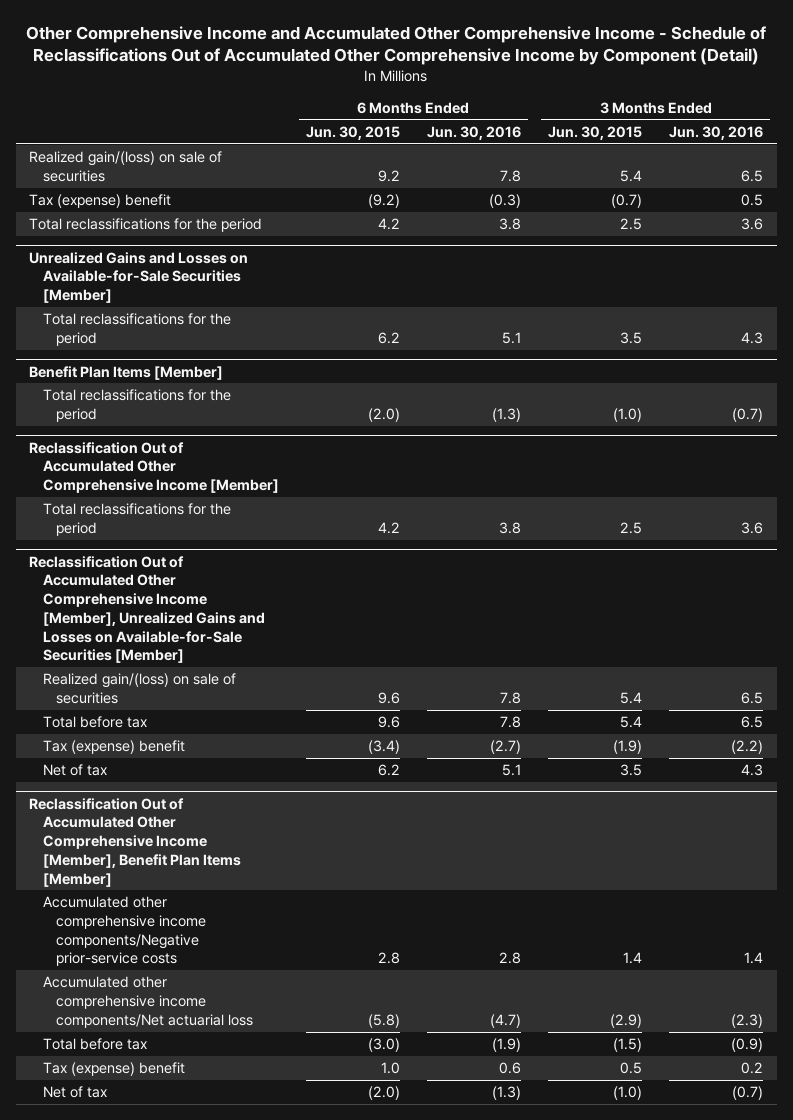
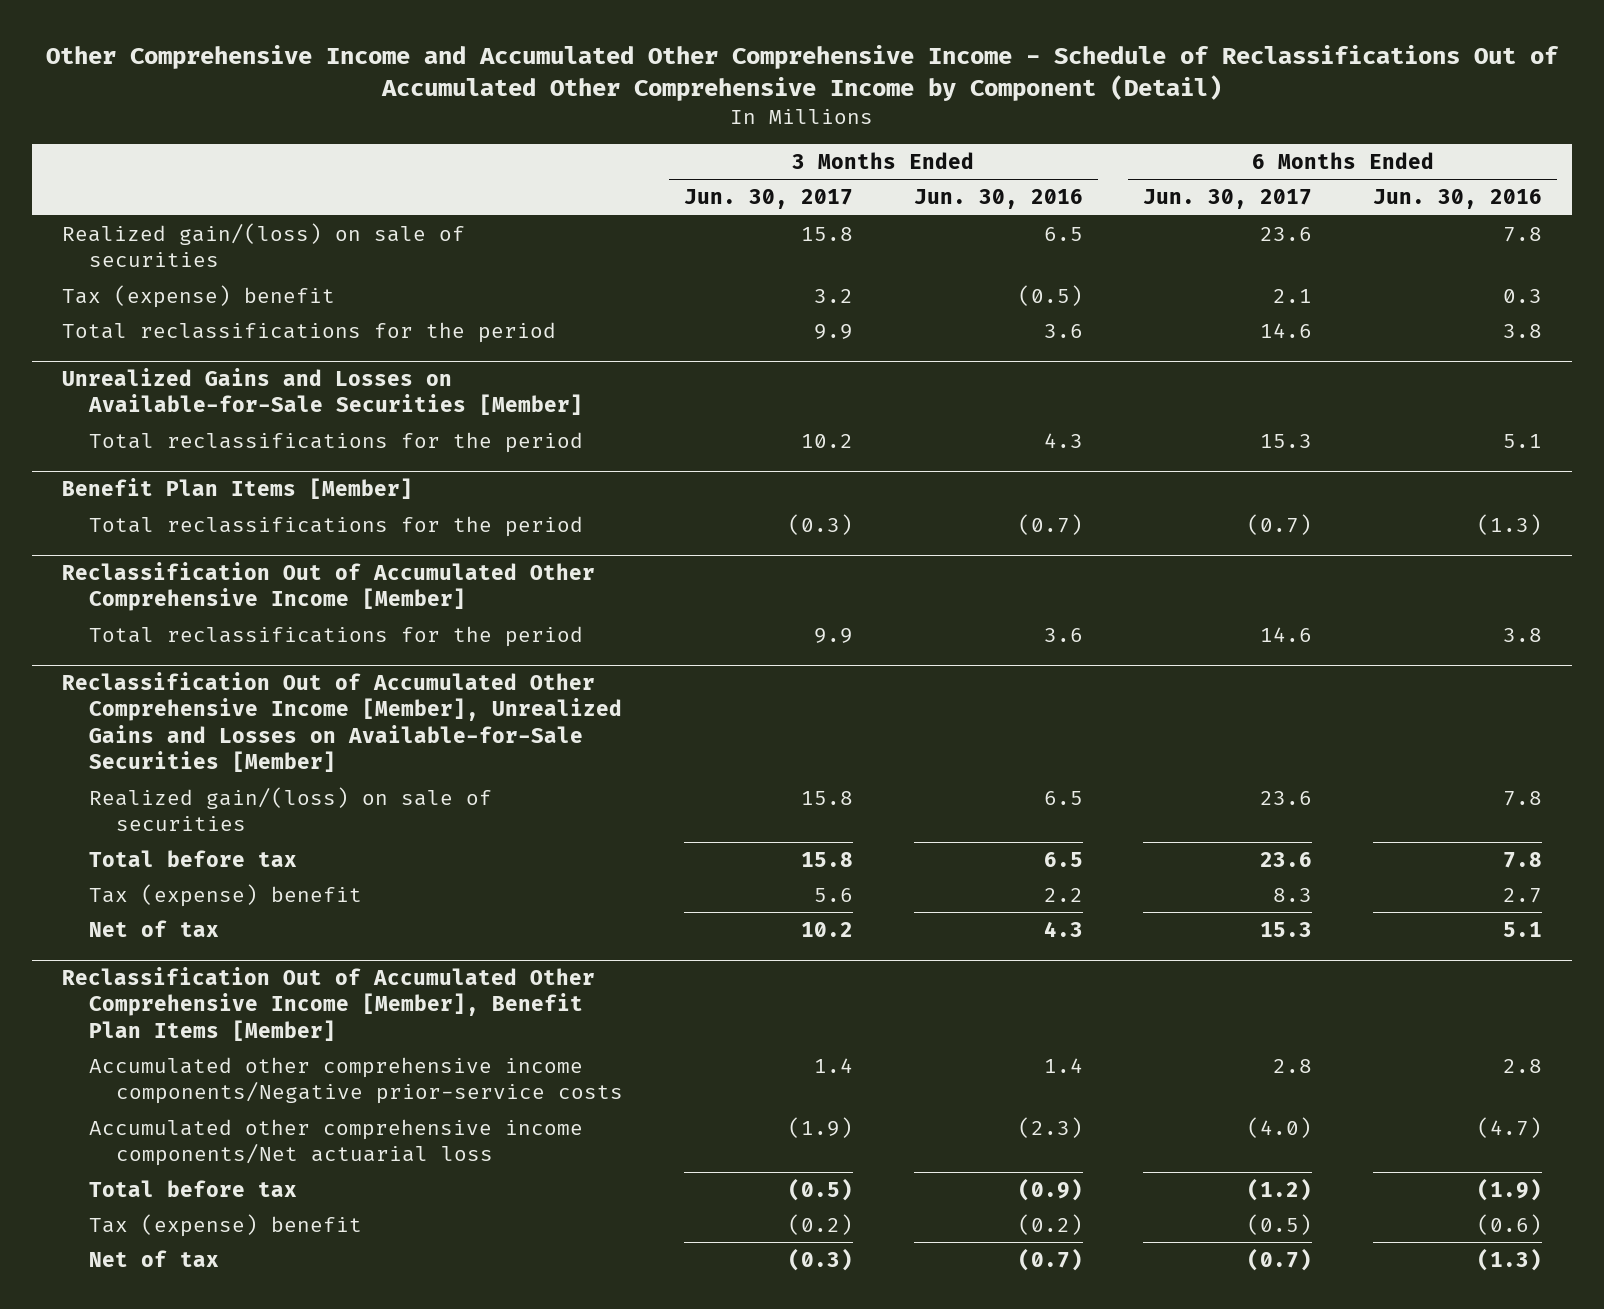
[305,126,400,141] Jun. 30, 2015 -> none
[548,126,643,141] Jun. 30, 2015 -> none
none -> [683,189,853,210] Jun. 30, 2017
none -> [1143,189,1313,210] Jun. 30, 2017
[488,194,521,209] (0.3) -> [1503,288,1543,303] 0.3
[741,194,764,207] 0.5 -> [1017,284,1083,306] (0.5)
[489,740,521,755] (2.7) -> [1503,887,1543,903] 2.7
[731,740,764,755] (2.2) -> [1043,887,1083,902] 2.2
[498,1062,521,1075] 0.6 -> [1477,1213,1543,1235] (0.6)
[741,1062,764,1075] 0.2 -> [1017,1213,1083,1235] (0.2)

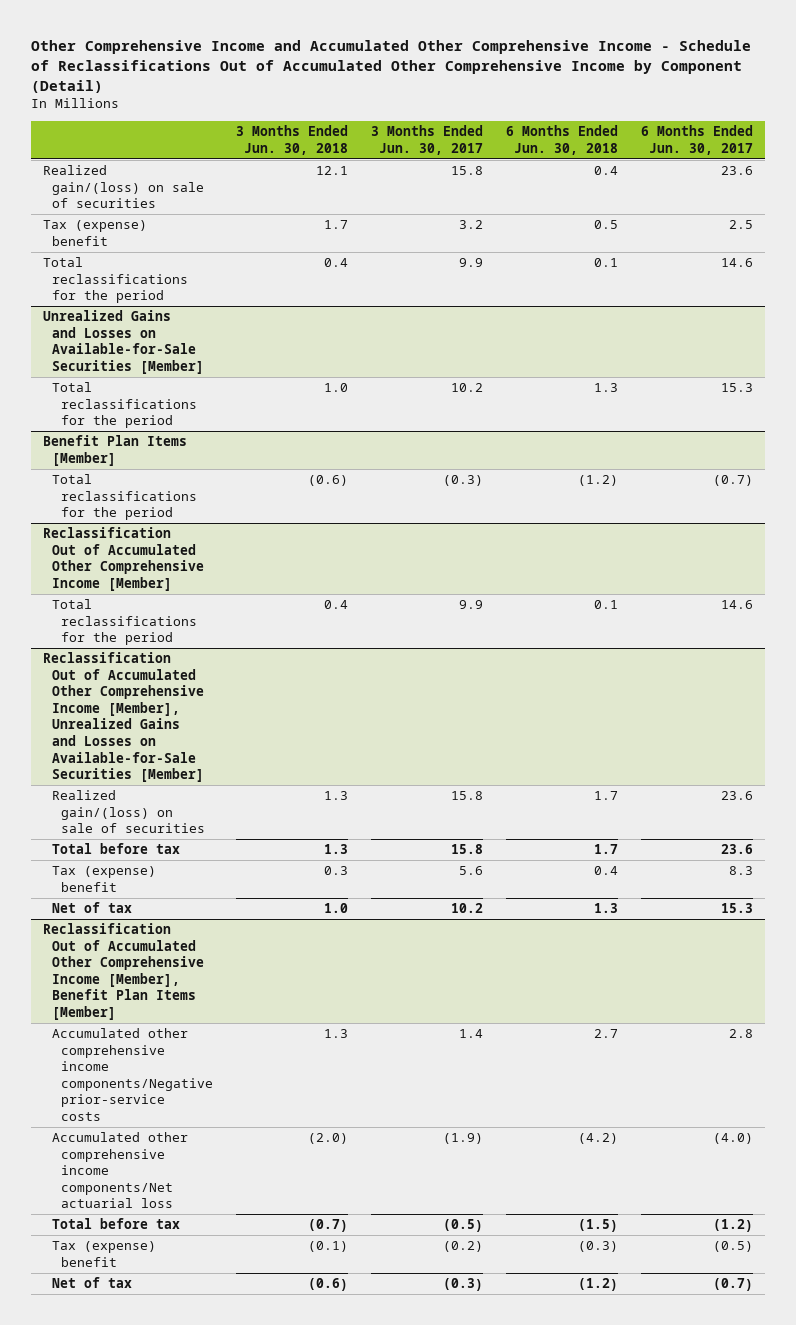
[913,189,1083,210] Jun. 30, 2016 -> none
[1373,189,1543,210] Jun. 30, 2016 -> none
none -> [235,125,348,155] 3 Months Ended Jun. 30, 2018
none -> [506,125,619,155] 6 Months Ended Jun. 30, 2018
[1273,288,1313,303] 2.1 -> [729,220,754,230] 2.5

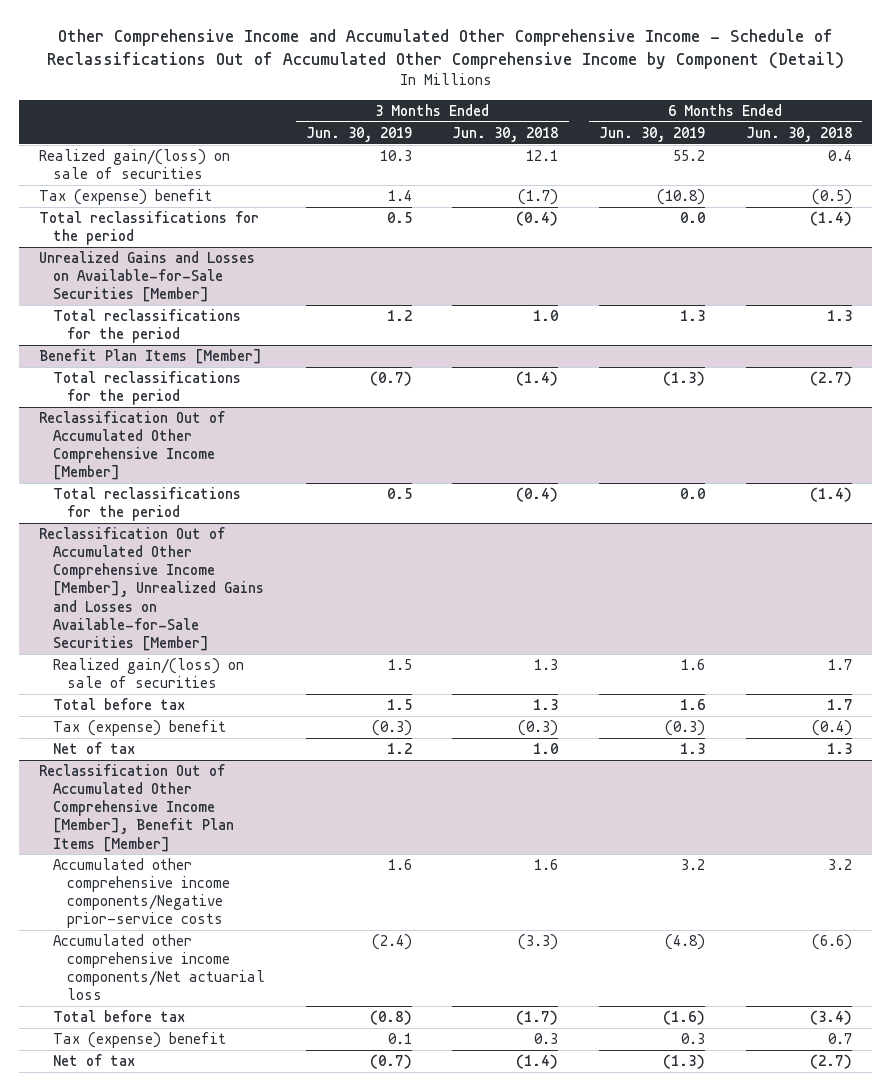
[371,125,484,155] 3 Months Ended Jun. 30, 2017 -> none
[641,125,754,155] 6 Months Ended Jun. 30, 2017 -> none
none -> [305,126,412,142] Jun. 30, 2019
none -> [599,126,706,142] Jun. 30, 2019
[323,220,348,230] 1.7 -> [518,189,559,206] (1.7)
[594,220,619,230] 0.5 -> [811,189,852,206] (0.5)
[323,258,348,268] 0.4 -> [516,211,559,227] (0.4)
[594,258,619,268] 0.1 -> [809,211,852,227] (1.4)
[307,475,348,487] (0.6) -> [516,371,559,387] (1.4)
[578,475,619,487] (1.2) -> [809,371,852,387] (2.7)
[323,600,348,610] 0.4 -> [516,487,559,503] (0.4)
[594,600,619,610] 0.1 -> [809,487,852,503] (1.4)
[323,866,348,876] 0.3 -> [518,720,559,737] (0.3)
[594,866,619,876] 0.4 -> [811,720,852,737] (0.4)
[323,1029,348,1039] 1.3 -> [534,859,559,871] 1.6
[594,1029,619,1039] 2.7 -> [827,859,852,871] 3.2
[307,1133,348,1145] (2.0) -> [518,934,559,951] (3.3)
[578,1133,619,1145] (4.2) -> [811,934,852,951] (6.6)
[307,1219,348,1233] (0.7) -> [516,1010,559,1026] (1.7)
[578,1219,619,1233] (1.5) -> [809,1010,852,1026] (3.4)
[307,1241,348,1253] (0.1) -> [534,1033,559,1045] 0.3
[578,1241,619,1253] (0.3) -> [827,1033,852,1045] 0.7
[307,1278,348,1292] (0.6) -> [516,1054,559,1070] (1.4)
[578,1278,619,1292] (1.2) -> [809,1054,852,1070] (2.7)

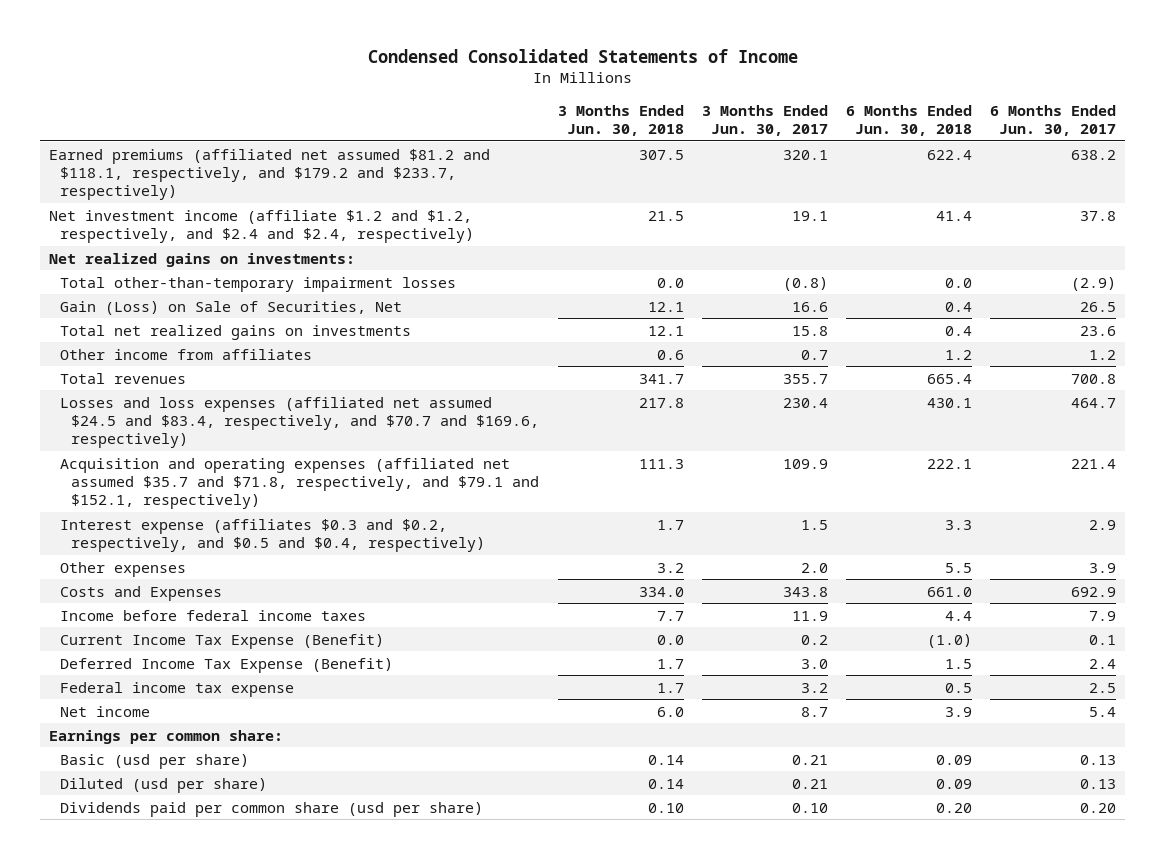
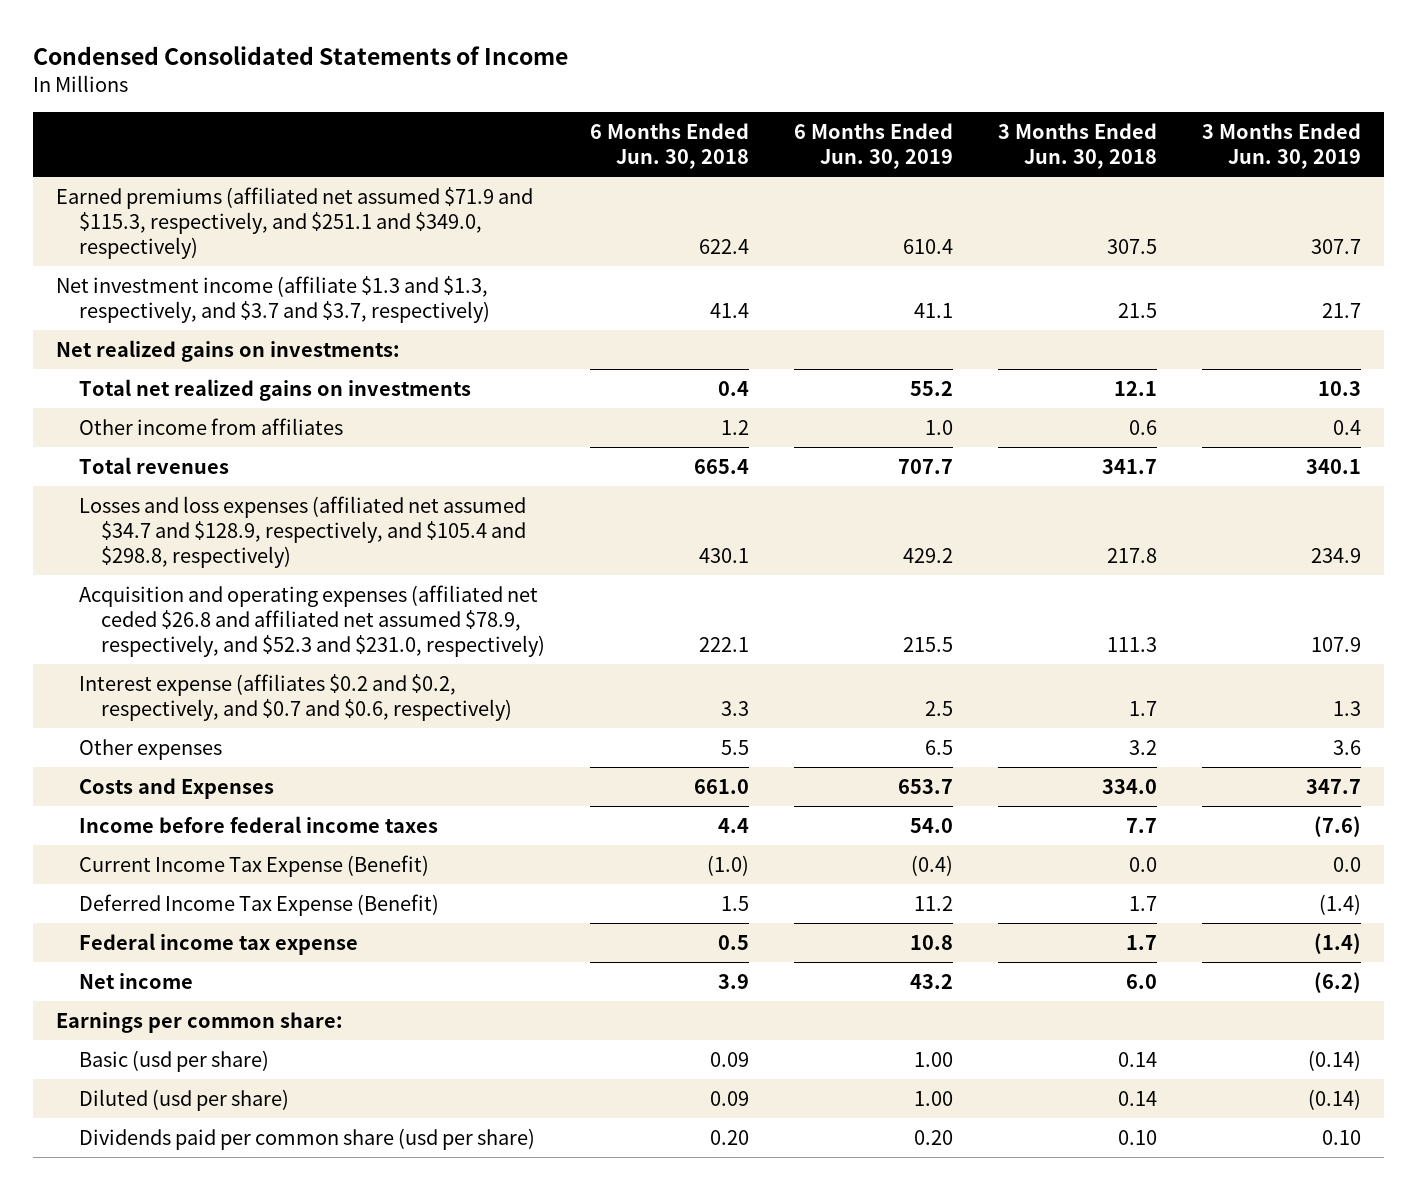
[701,104,828,137] 3 Months Ended Jun. 30, 2017 -> none
[990,104,1117,137] 6 Months Ended Jun. 30, 2017 -> none
none -> [794,122,954,170] 6 Months Ended Jun. 30, 2019
none -> [1202,122,1362,170] 3 Months Ended Jun. 30, 2019
[49,148,491,201] Earned premiums (affiliated net assumed $81.2 and $118.1, respectively, and $179.2 and $233.7, respectively) -> [56,186,534,260] Earned premiums (affiliated net assumed $71.9 and $115.3, respectively, and $251.1 and $349.0, respectively)
[49,209,475,243] Net investment income (affiliate $1.2 and $1.2, respectively, and $2.4 and $2.4, respectively) -> [56,275,490,324] Net investment income (affiliate $1.3 and $1.3, respectively, and $3.7 and $3.7, respectively)
[60,276,457,292] Total other-than-temporary impairment losses -> none
[60,300,403,315] Gain (Loss) on Sale of Securities, Net -> none
[60,396,540,449] Losses and loss expenses (affiliated net assumed $24.5 and $83.4, respectively, and $70.7 and $169.6, respectively) -> [78,495,527,569] Losses and loss expenses (affiliated net assumed $34.7 and $128.9, respectively, and $105.4 and $298.8, respectively)
[60,457,540,510] Acquisition and operating expenses (affiliated net assumed $35.7 and $71.8, respectively, and $79.1 and $152.1, respectively) -> [78,584,546,658] Acquisition and operating expenses (affiliated net ceded $26.8 and affiliated net assumed $78.9, respectively, and $52.3 and $231.0, respectively)
[60,518,486,552] Interest expense (affiliates $0.3 and $0.2, respectively, and $0.5 and $0.4, respectively) -> [78,673,513,722] Interest expense (affiliates $0.2 and $0.2, respectively, and $0.7 and $0.6, respectively)

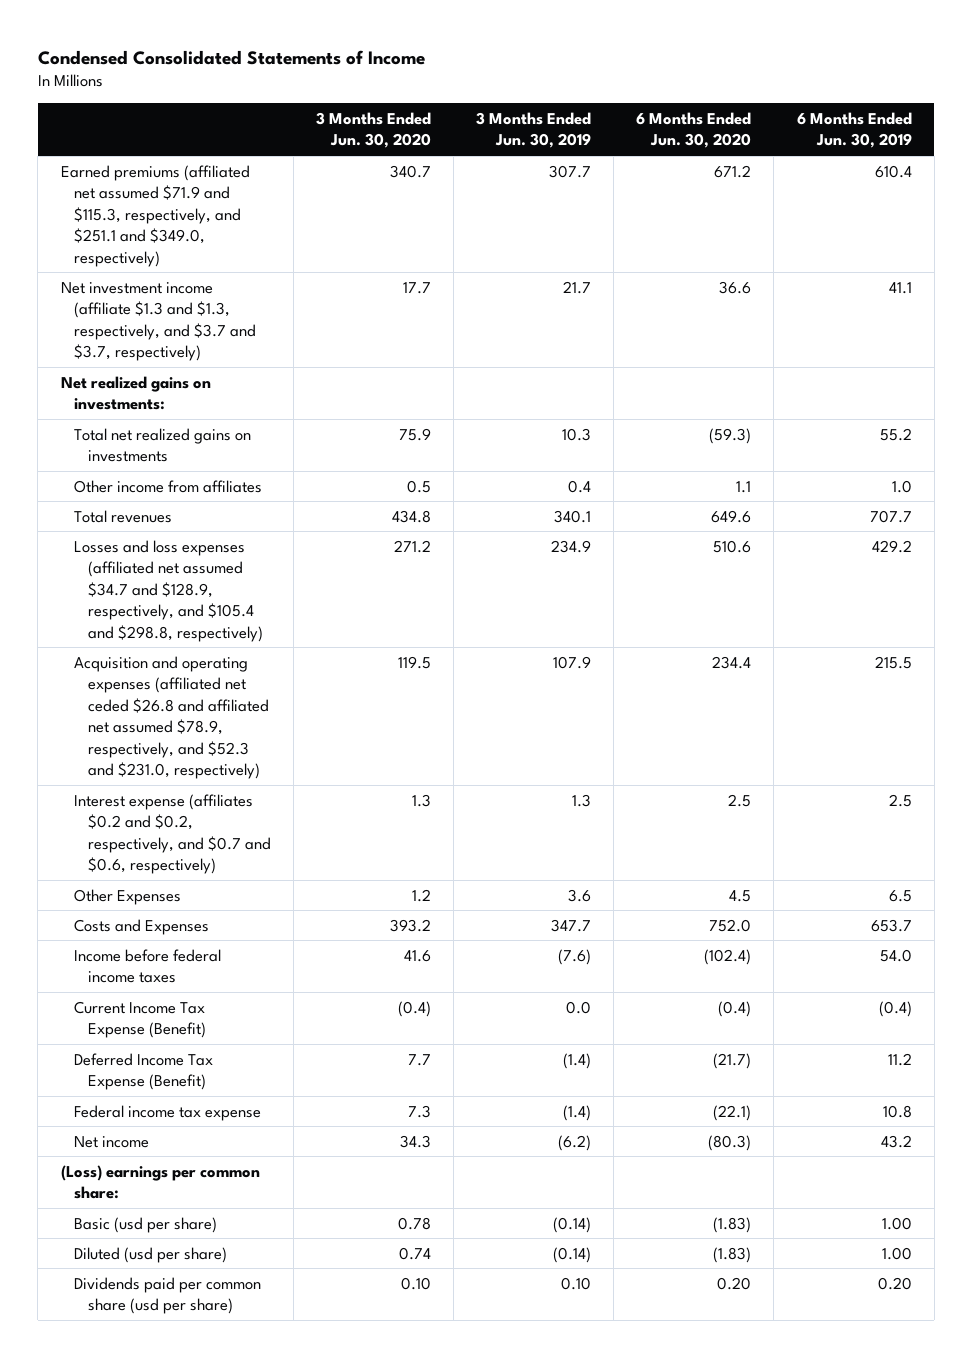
[590,122,750,170] 6 Months Ended Jun. 30, 2018 -> none
[998,122,1158,170] 3 Months Ended Jun. 30, 2018 -> none
none -> [316,111,432,149] 3 Months Ended Jun. 30, 2020
none -> [636,111,752,149] 6 Months Ended Jun. 30, 2020
[78,738,222,760] Other expenses -> [74,888,182,905] Other Expenses
[56,1011,344,1033] Earnings per common share: -> [60,1164,260,1200] (Loss) earnings per common share:

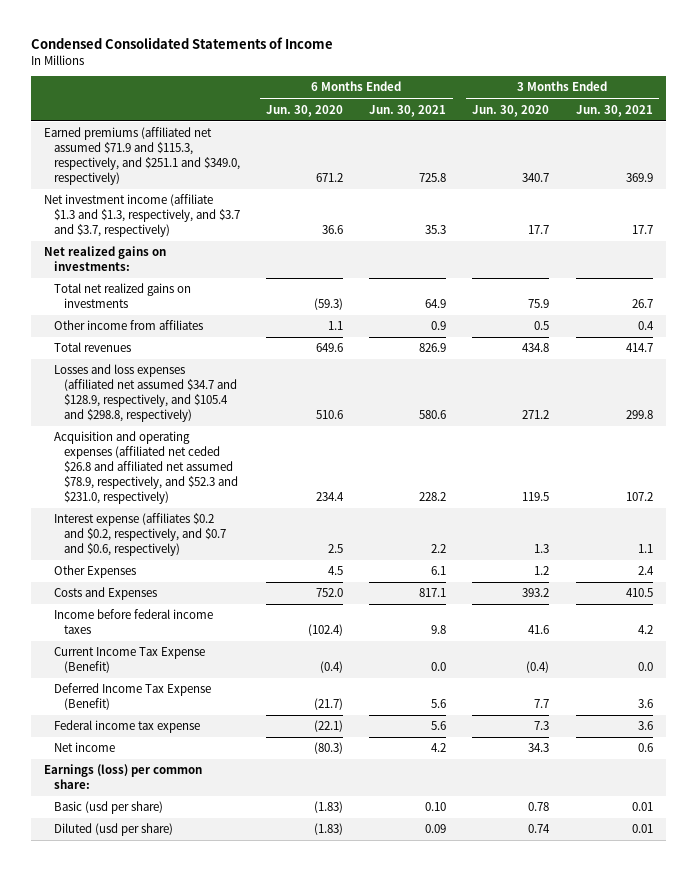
[476,111,592,149] 3 Months Ended Jun. 30, 2019 -> none
[796,111,912,149] 6 Months Ended Jun. 30, 2019 -> none
none -> [369,104,447,117] Jun. 30, 2021
none -> [575,104,653,117] Jun. 30, 2021
[60,1164,260,1200] (Loss) earnings per common share: -> [44,764,203,790] Earnings (loss) per common share:
[74,1276,262,1315] Dividends paid per common share (usd per share) -> none

